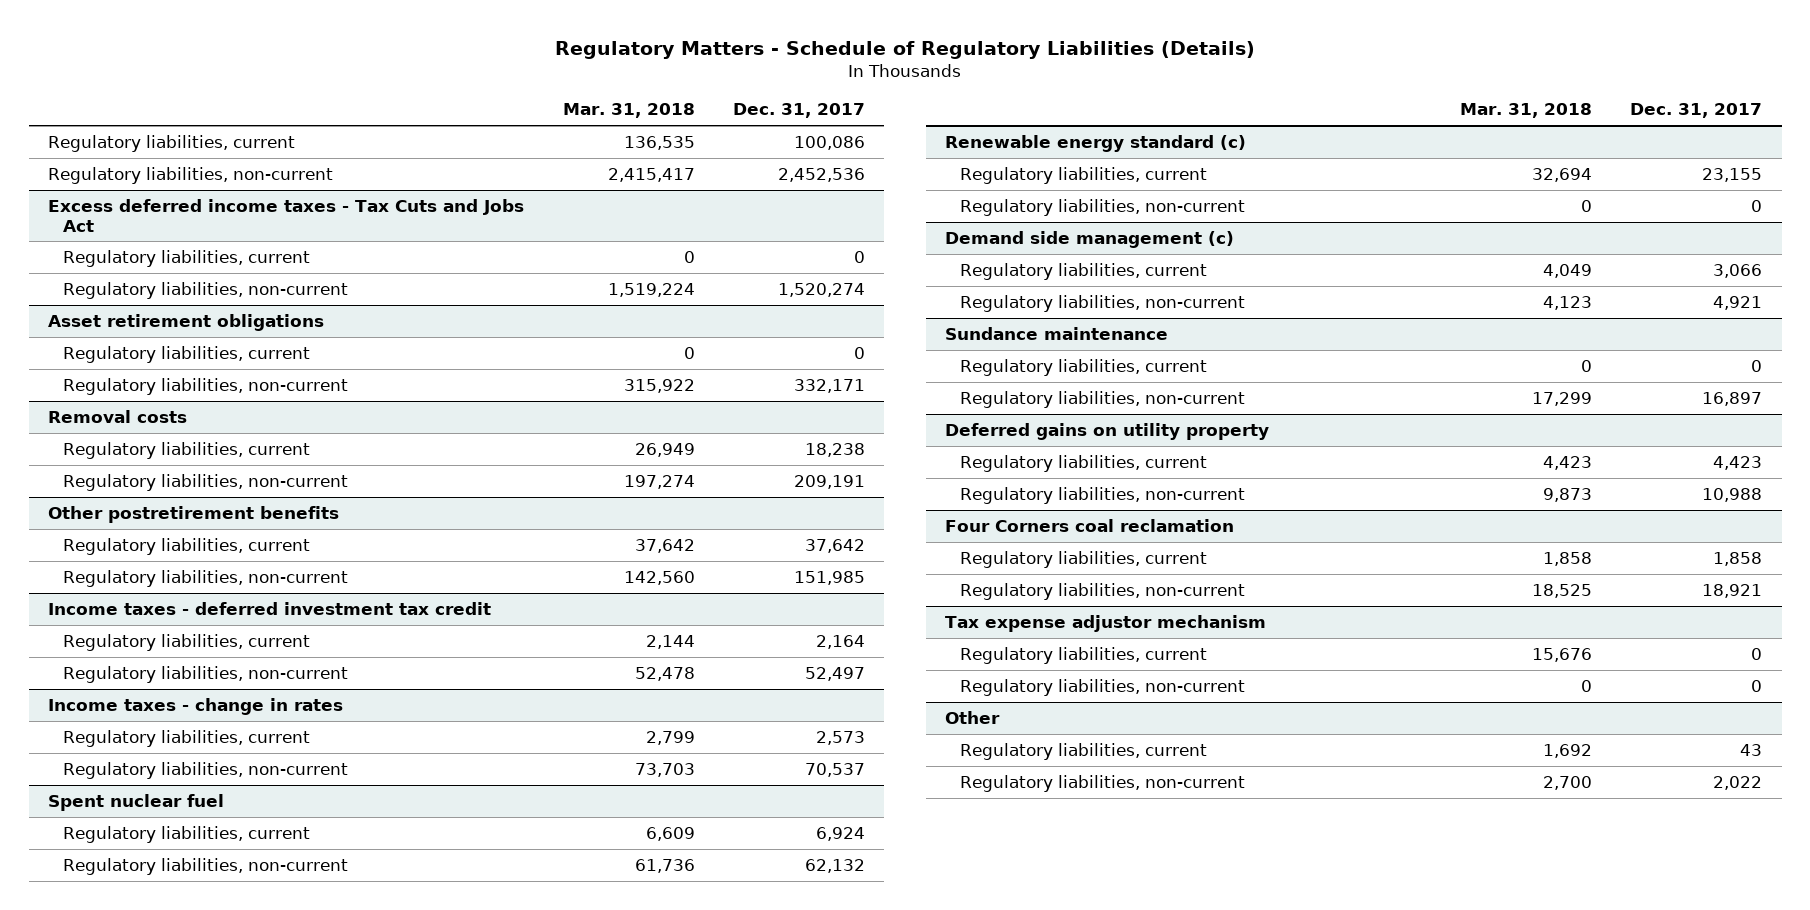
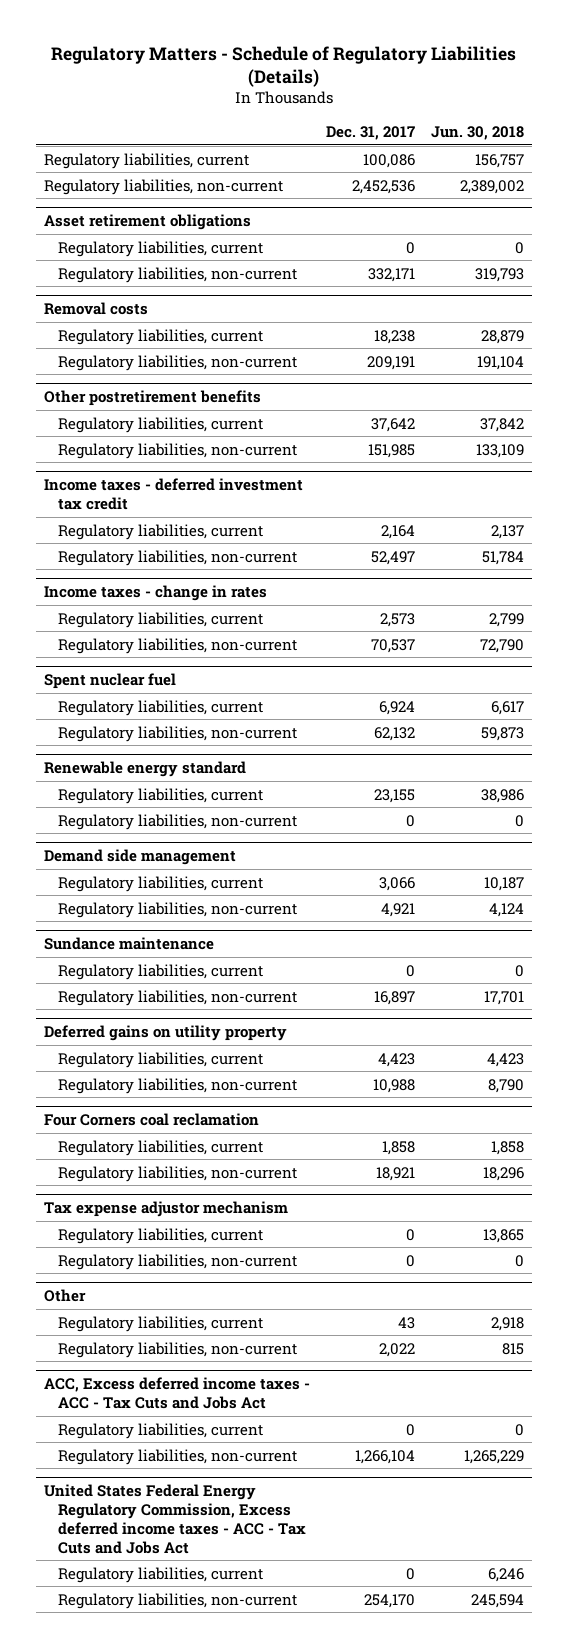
[562,103,695,119] Mar. 31, 2018 -> none
none -> [430,126,524,141] Jun. 30, 2018
[47,198,524,232] Excess deferred income taxes - Tax Cuts and Jobs Act -> none
[62,249,310,267] Regulatory liabilities, current -> none
[62,281,348,299] Regulatory liabilities, non-current -> none
[945,134,1247,152] Renewable energy standard (c) -> [44,761,247,778] Renewable energy standard
[945,230,1235,248] Demand side management (c) -> [44,849,237,866] Demand side management
none -> [44,1377,311,1409] ACC, Excess deferred income taxes - ACC - Tax Cuts and Jobs Act
none -> [57,1422,263,1439] Regulatory liabilities, current
none -> [57,1448,297,1465] Regulatory liabilities, non-current
none -> [44,1484,306,1554] United States Federal Energy Regulatory Commission, Excess deferred income taxes - ACC - Tax Cuts and Jobs Act
none -> [57,1566,263,1583] Regulatory liabilities, current
none -> [57,1592,297,1609] Regulatory liabilities, non-current

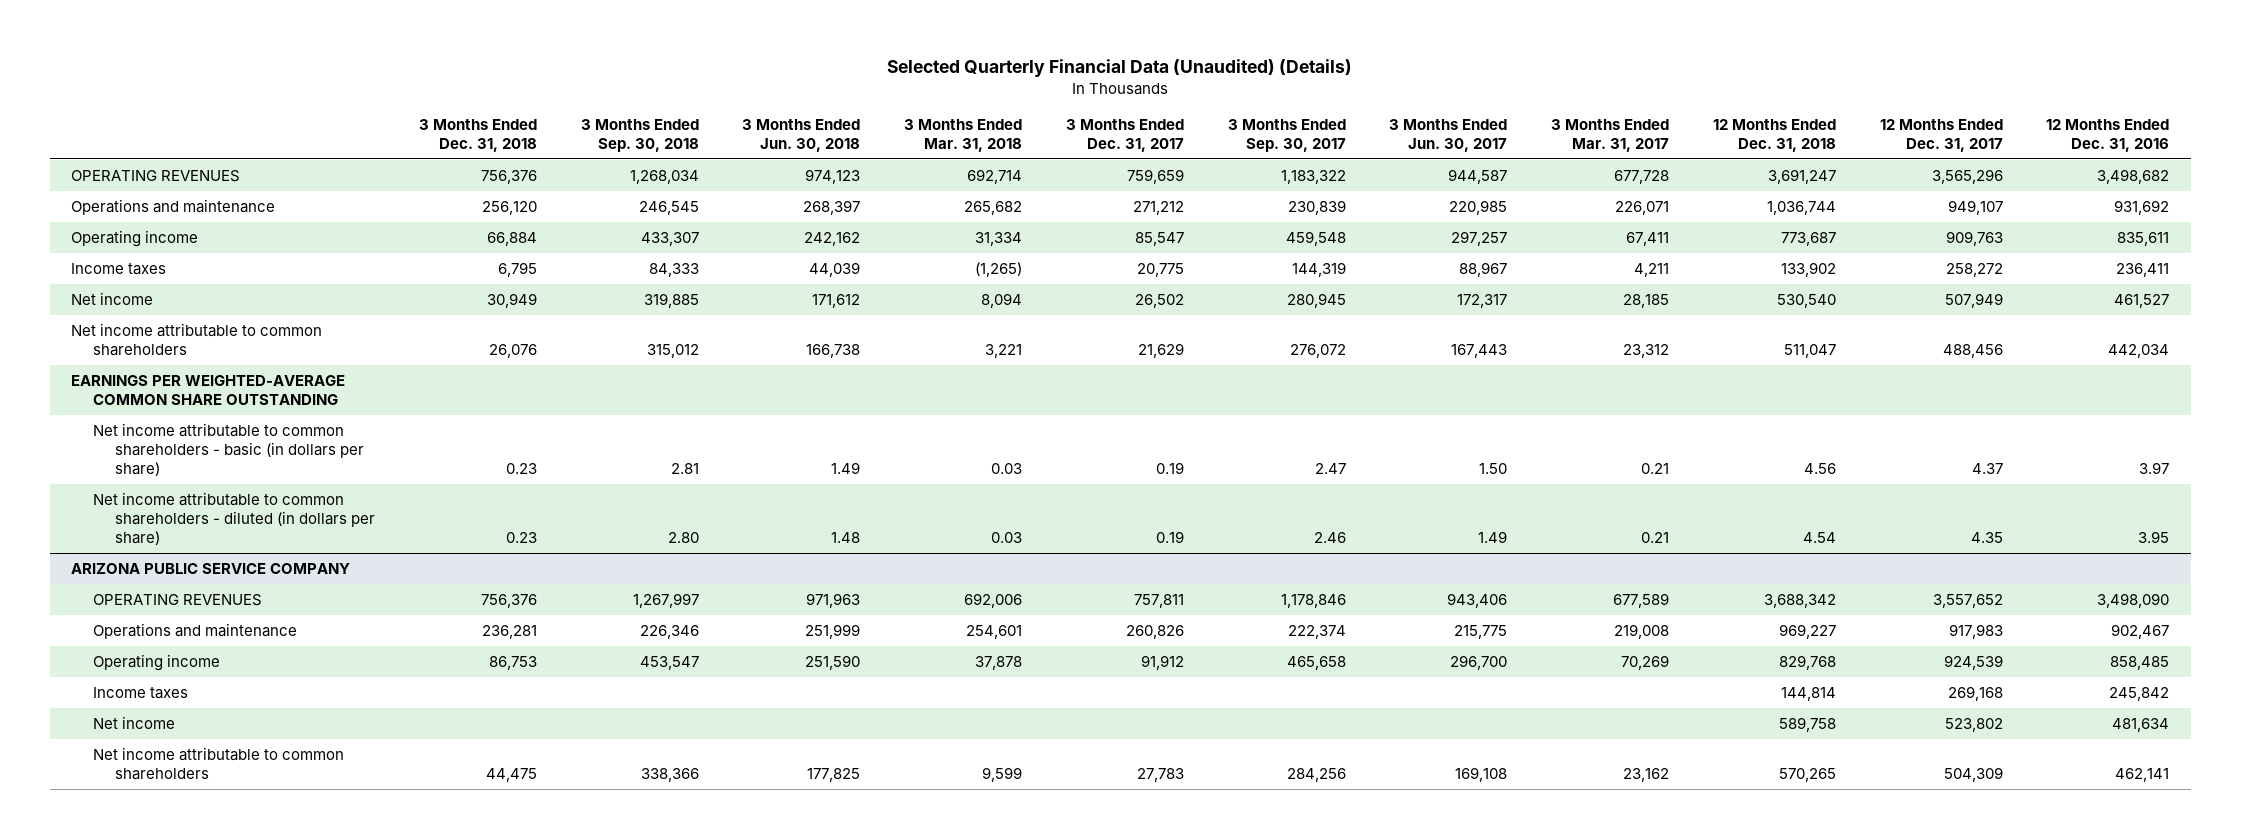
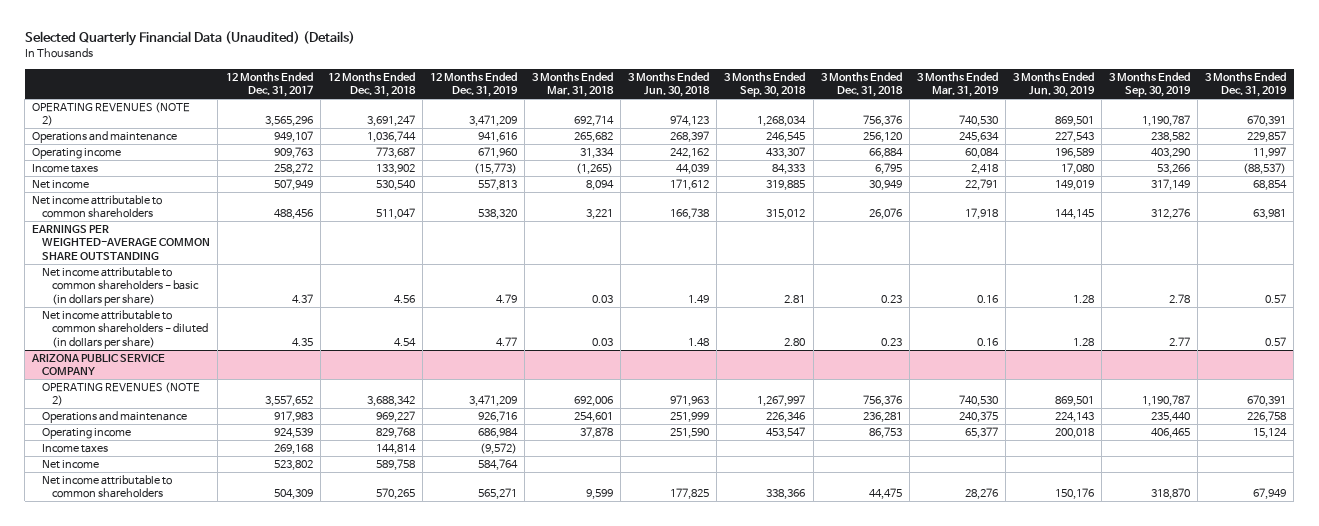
[1065,118,1184,152] 3 Months Ended Dec. 31, 2017 -> none
[1227,118,1346,152] 3 Months Ended Sep. 30, 2017 -> none
[1389,118,1508,152] 3 Months Ended Jun. 30, 2017 -> none
[1551,118,1670,152] 3 Months Ended Mar. 31, 2017 -> none
[2046,118,2170,152] 12 Months Ended Dec. 31, 2016 -> none
none -> [429,71,518,97] 12 Months Ended Dec. 31, 2019
none -> [916,71,999,97] 3 Months Ended Mar. 31, 2019
none -> [1013,71,1096,97] 3 Months Ended Jun. 30, 2019
none -> [1109,71,1192,97] 3 Months Ended Sep. 30, 2019
none -> [1205,71,1288,97] 3 Months Ended Dec. 31, 2019
[71,169,241,182] OPERATING REVENUES -> [32,102,191,127] OPERATING REVENUES (NOTE 2)
[93,593,263,606] OPERATING REVENUES -> [42,382,201,407] OPERATING REVENUES (NOTE 2)

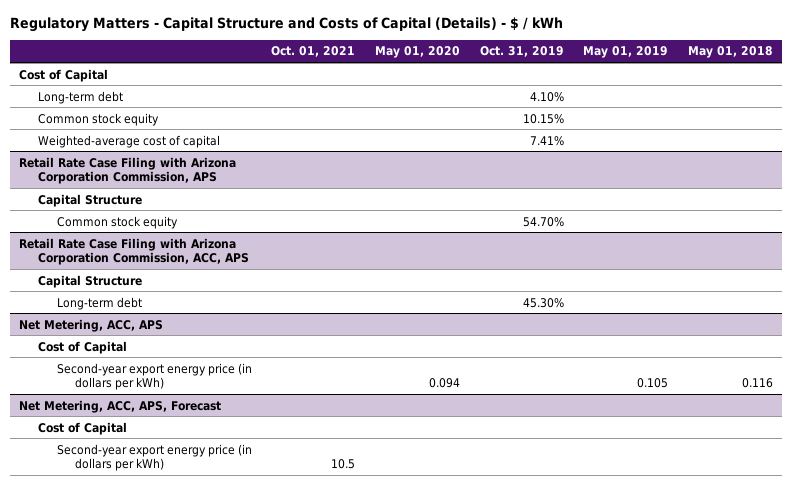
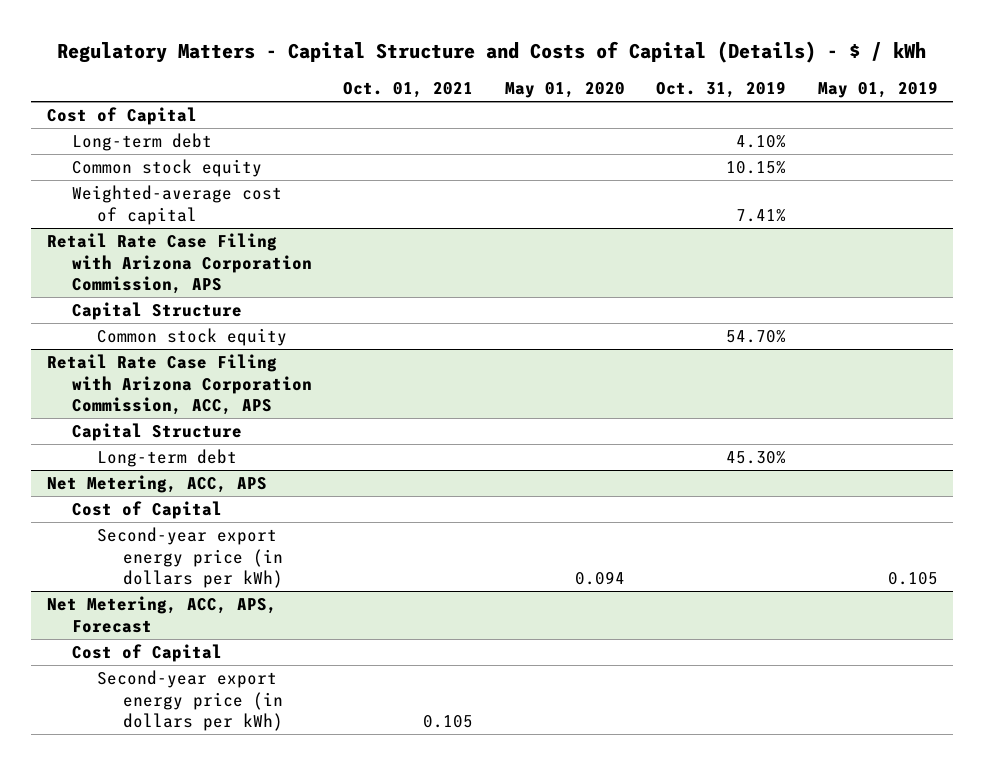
[687,46,773,59] May 01, 2018 -> none
[331,459,356,470] 10.5 -> [423,715,474,729] 0.105

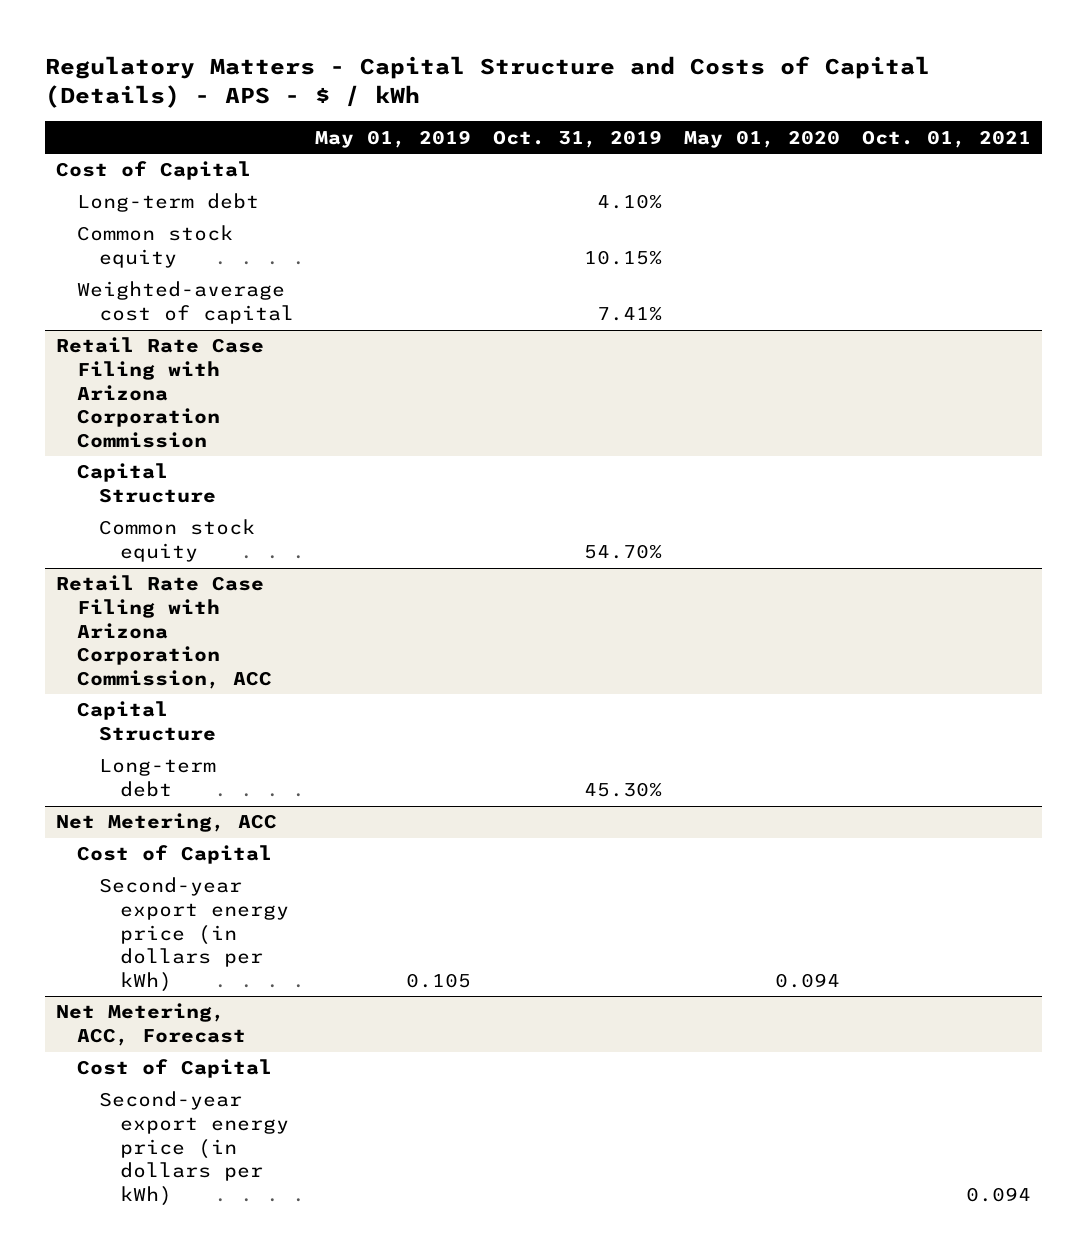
[57,40,927,63] Regulatory Matters - Capital Structure and Costs of Capital (Details) - $ / kWh -> [44,55,930,108] Regulatory Matters - Capital Structure and Costs of Capital (Details) - APS - $ / kWh
[46,233,313,295] Retail Rate Case Filing with Arizona Corporation Commission, APS -> [55,337,264,448] Retail Rate Case Filing with Arizona Corporation Commission
[46,354,313,416] Retail Rate Case Filing with Arizona Corporation Commission, ACC, APS -> [55,575,273,689] Retail Rate Case Filing with Arizona Corporation Commission, ACC
[46,475,267,494] Net Metering, ACC, APS -> [55,813,277,833] Net Metering, ACC
[46,596,277,633] Net Metering, ACC, APS, Forecast -> [55,1003,247,1047] Net Metering, ACC, Forecast
[423,715,474,729] 0.105 -> [965,1186,1031,1202] 0.094

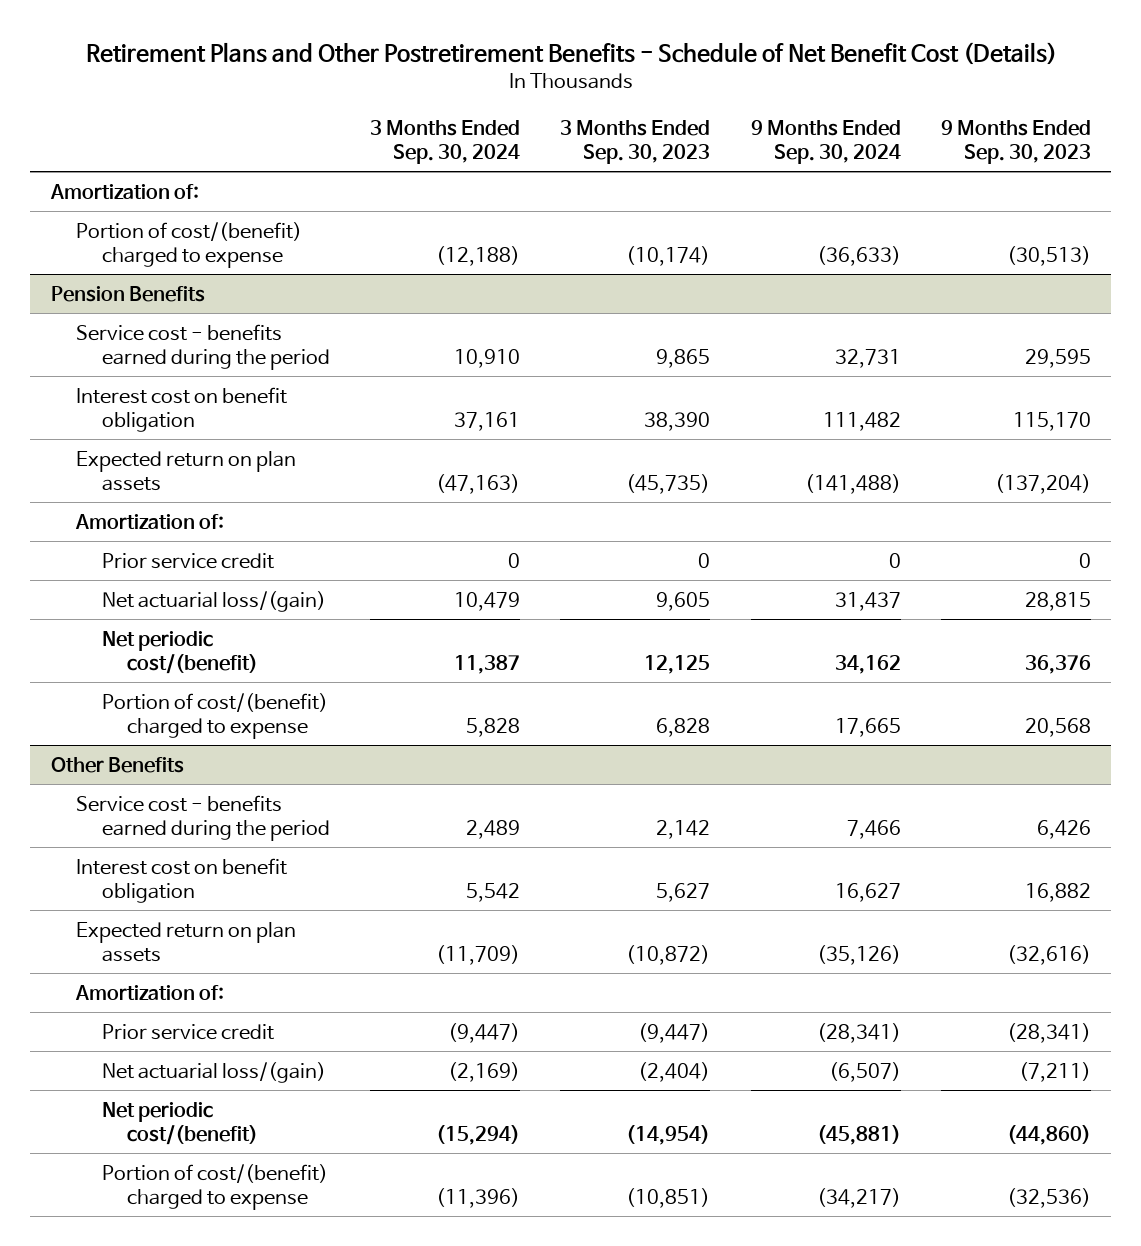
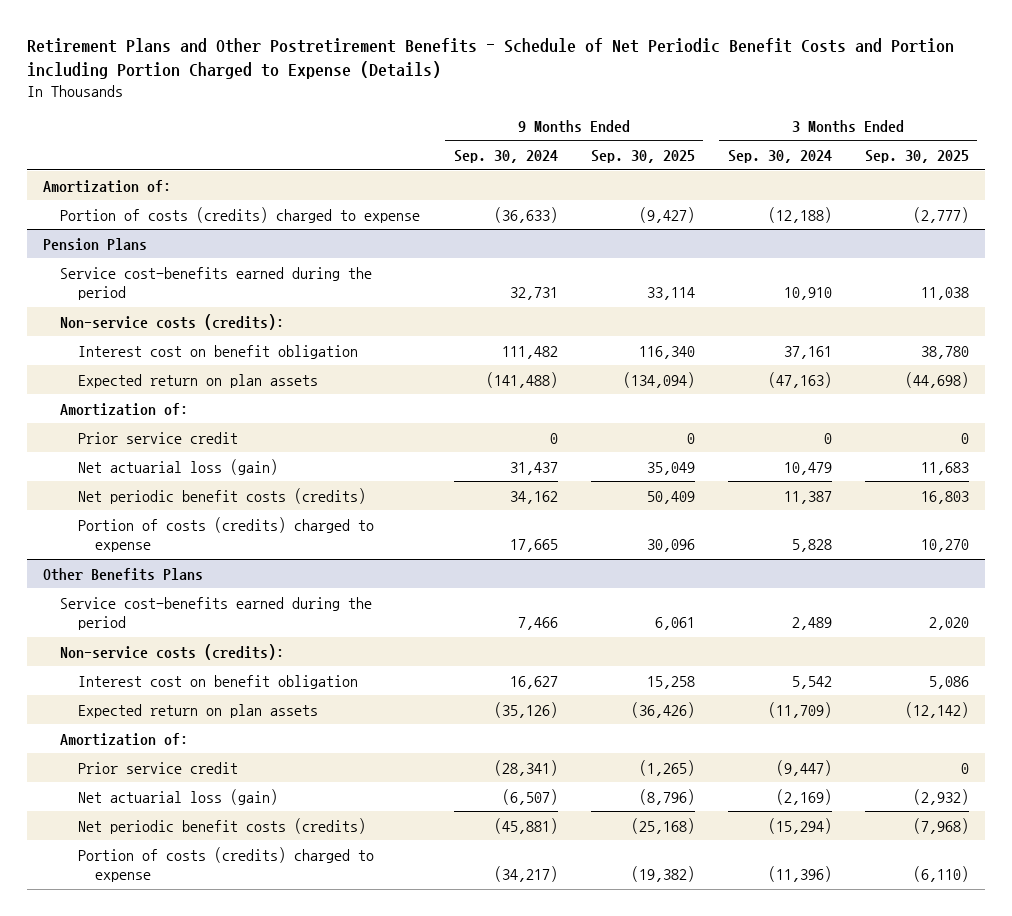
[85,42,1057,66] Retirement Plans and Other Postretirement Benefits - Schedule of Net Benefit Cost (Details) -> [26,37,954,79] Retirement Plans and Other Postretirement Benefits - Schedule of Net Periodic Benefit Costs and Portion including Portion Charged to Expense (Details)
[560,119,711,164] 3 Months Ended Sep. 30, 2023 -> none
[940,119,1091,164] 9 Months Ended Sep. 30, 2023 -> none
none -> [590,150,695,164] Sep. 30, 2025
none -> [864,150,969,164] Sep. 30, 2025
[76,221,303,268] Portion of cost/(benefit) charged to expense -> [60,206,421,223] Portion of costs (credits) charged to expense
[50,285,205,302] Pension Benefits -> [43,237,148,250] Pension Plans
[76,323,330,370] Service cost - benefits earned during the period -> [60,266,373,301] Service cost-benefits earned during the period
none -> [60,313,285,330] Non-service costs (credits):
[101,590,326,612] Net actuarial loss/(gain) -> [77,458,278,475] Net actuarial loss (gain)
[101,630,259,674] Net periodic cost/(benefit) -> [77,487,366,504] Net periodic benefit costs (credits)
[101,692,328,739] Portion of cost/(benefit) charged to expense -> [77,516,374,553] Portion of costs (credits) charged to expense
[50,756,184,773] Other Benefits -> [43,567,204,581] Other Benefits Plans
[76,794,330,841] Service cost - benefits earned during the period -> [60,596,373,631] Service cost-benefits earned during the period
none -> [60,643,285,660] Non-service costs (credits):
[101,1061,326,1083] Net actuarial loss/(gain) -> [77,788,278,805] Net actuarial loss (gain)
[101,1101,259,1145] Net periodic cost/(benefit) -> [77,817,366,834] Net periodic benefit costs (credits)
[101,1163,328,1210] Portion of cost/(benefit) charged to expense -> [77,846,374,883] Portion of costs (credits) charged to expense

